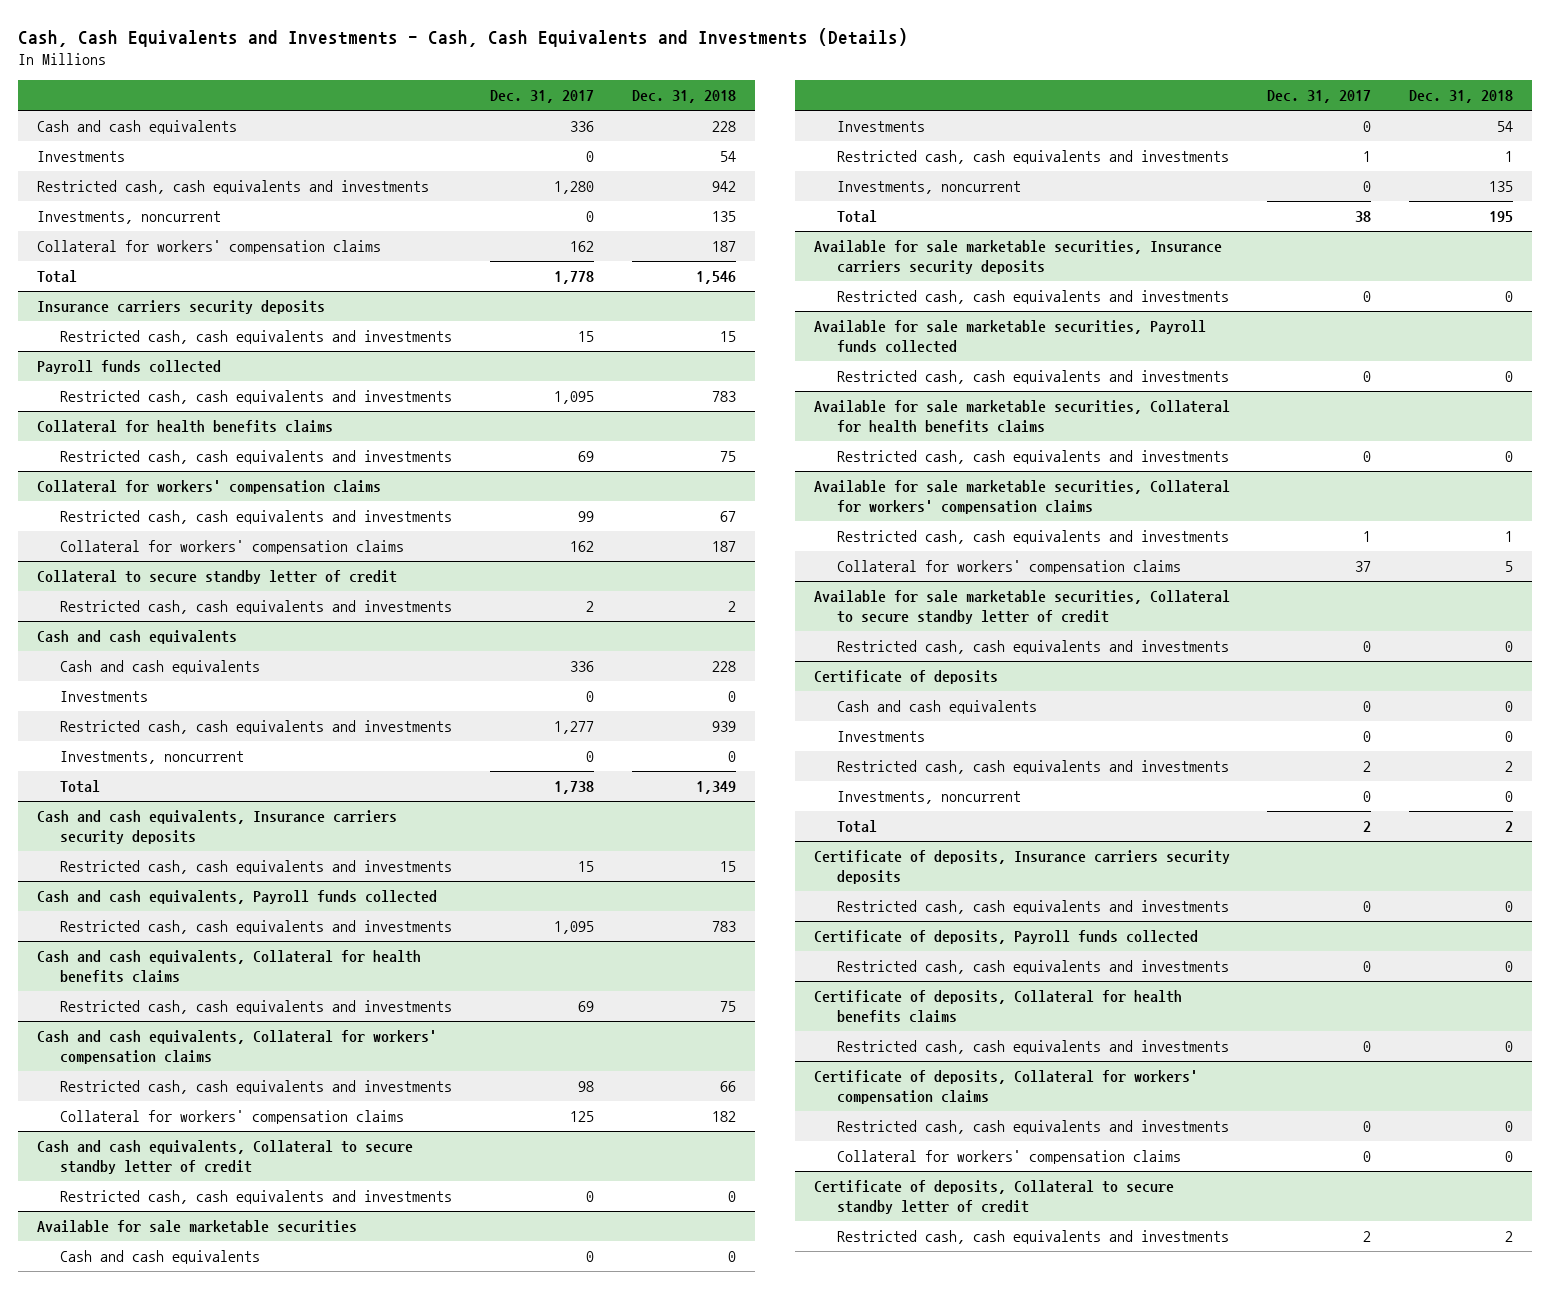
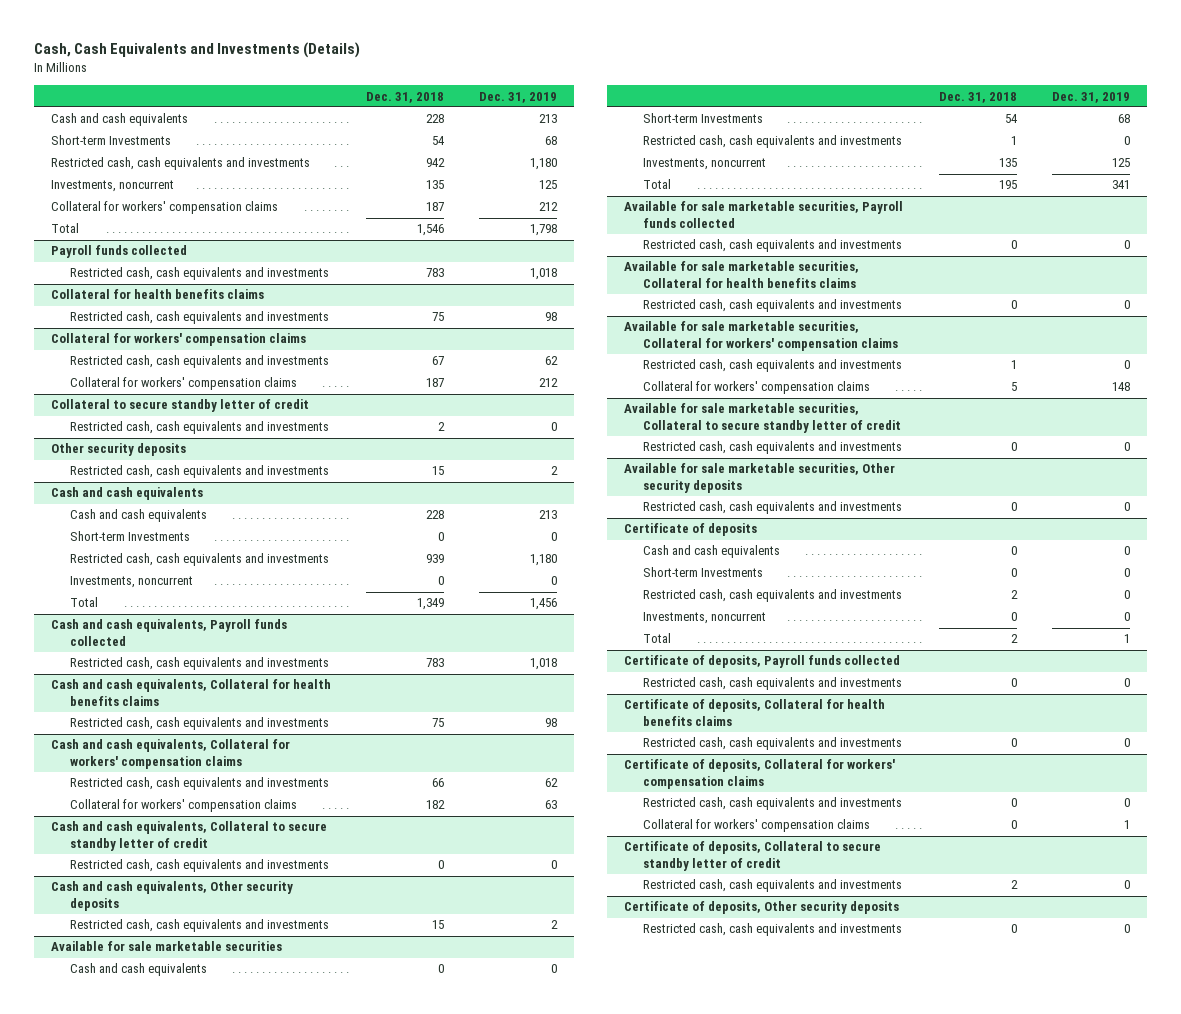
[17,27,908,47] Cash, Cash Equivalents and Investments - Cash, Cash Equivalents and Investments (Details) -> [34,42,361,59] Cash, Cash Equivalents and Investments (Details)
[490,90,595,104] Dec. 31, 2017 -> none
none -> [478,91,557,103] Dec. 31, 2019
[36,151,125,163] Investments -> none
none -> [51,135,172,146] Short-term Investments
[36,300,325,315] Insurance carriers security deposits -> none
[59,330,452,345] Restricted cash, cash equivalents and investments -> none
none -> [51,443,187,457] Other security deposits
none -> [70,465,330,479] Restricted cash, cash equivalents and investments
[59,691,148,703] Investments -> none
none -> [70,531,191,542] Short-term Investments
[36,810,397,845] Cash and cash equivalents, Insurance carriers security deposits -> none
[59,860,452,875] Restricted cash, cash equivalents and investments -> none
none -> [51,881,294,911] Cash and cash equivalents, Other security deposits
none -> [70,919,330,933] Restricted cash, cash equivalents and investments
[836,121,925,133] Investments -> none
none -> [643,113,764,124] Short-term Investments
[813,240,1222,275] Available for sale marketable securities, Insurance carriers security deposits -> none
[836,290,1229,305] Restricted cash, cash equivalents and investments -> none
none -> [624,463,896,493] Available for sale marketable securities, Other security deposits
none -> [643,501,903,515] Restricted cash, cash equivalents and investments
[836,731,925,743] Investments -> none
none -> [643,567,764,578] Short-term Investments
[813,850,1230,885] Certificate of deposits, Insurance carriers security deposits -> none
[836,900,1229,915] Restricted cash, cash equivalents and investments -> none
none -> [624,901,900,915] Certificate of deposits, Other security deposits
none -> [643,923,903,937] Restricted cash, cash equivalents and investments

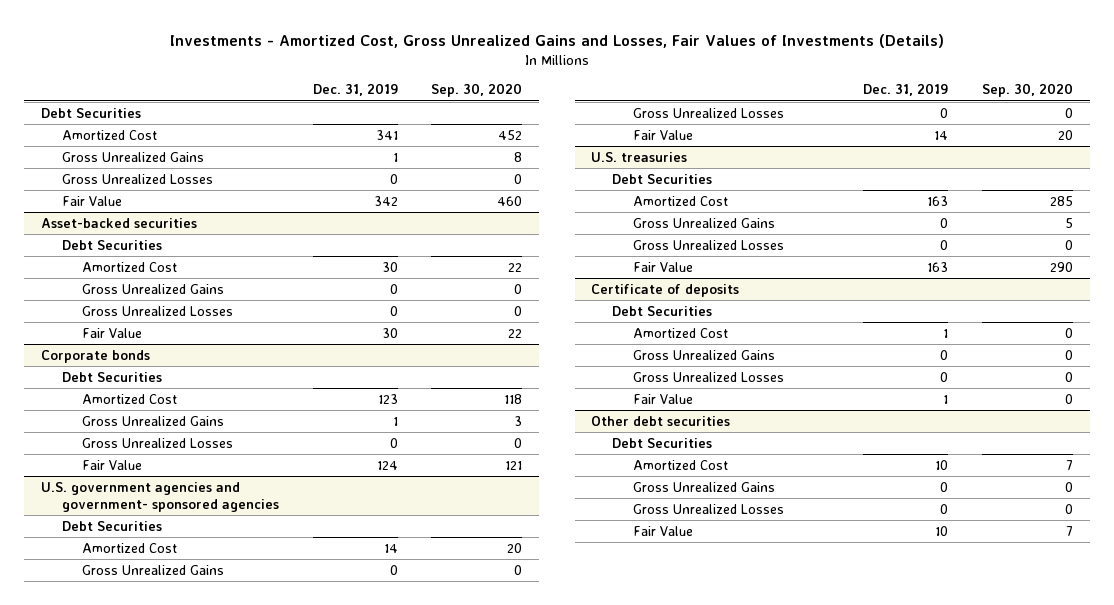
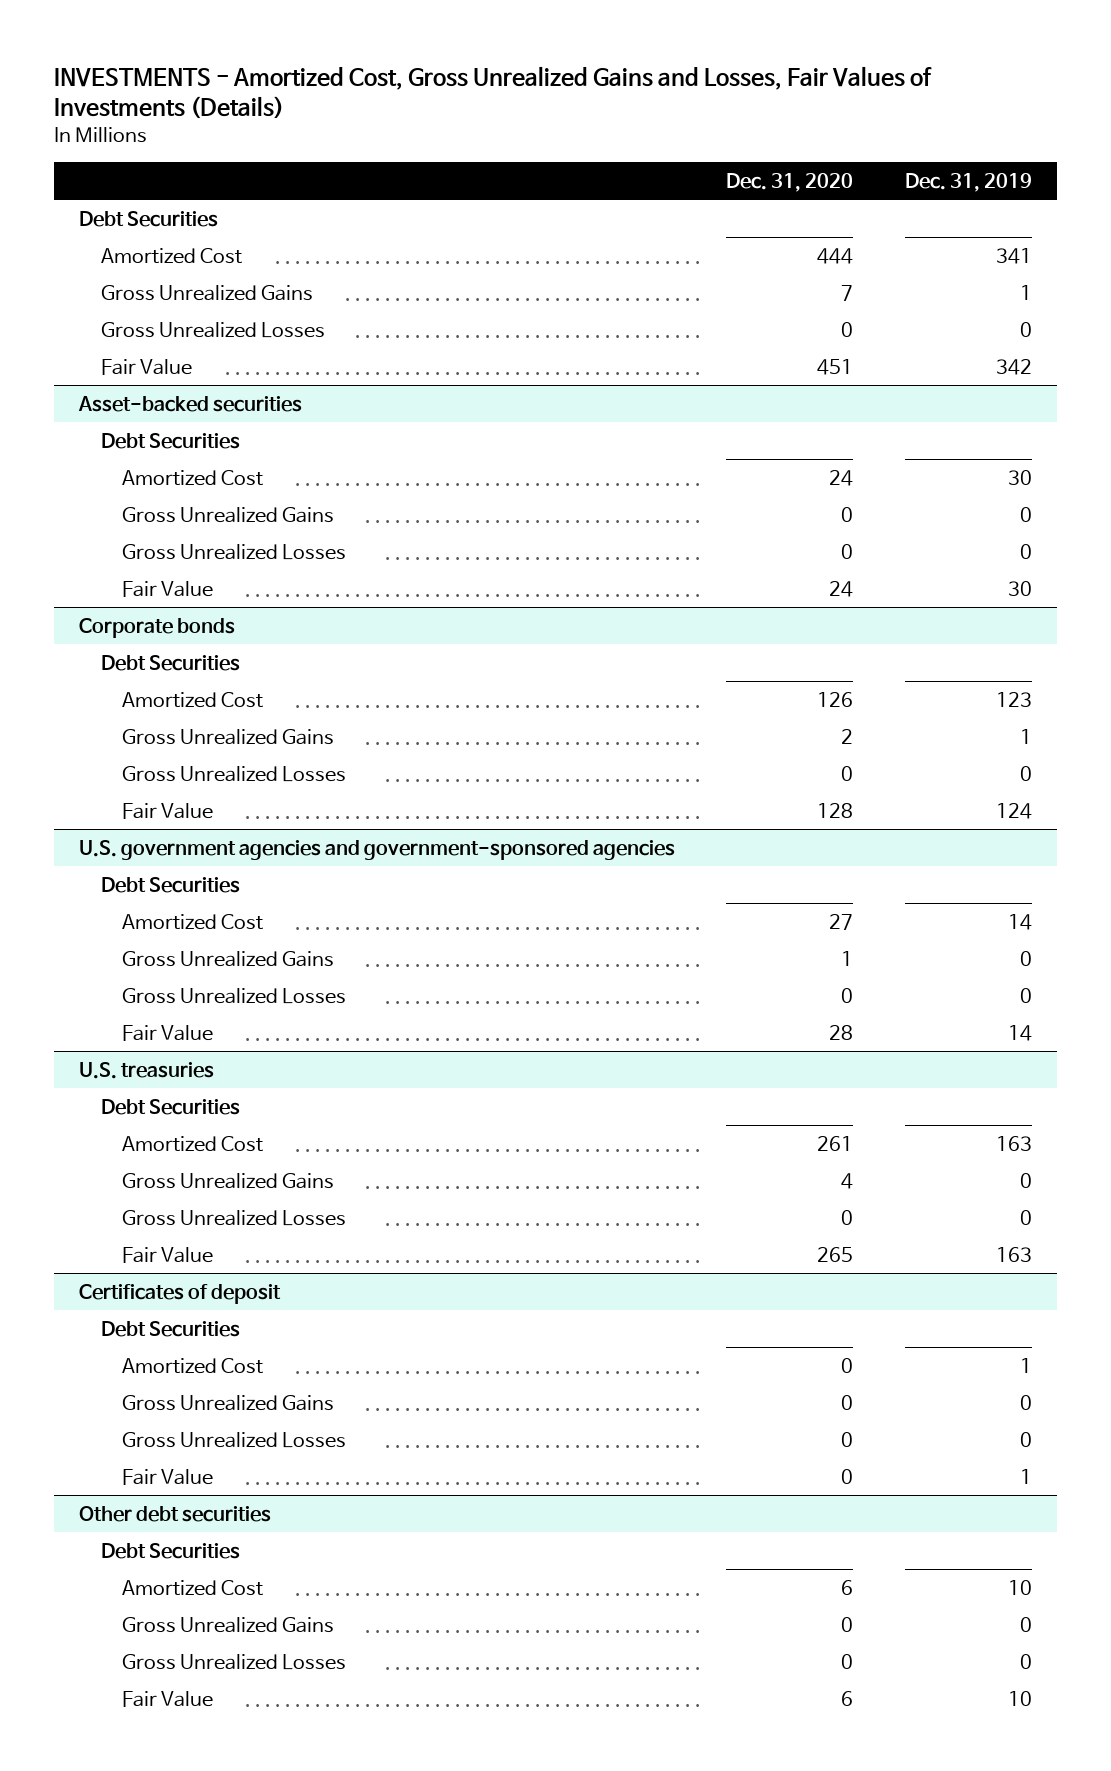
[169,33,944,48] Investments - Amortized Cost, Gross Unrealized Gains and Losses, Fair Values of Investments (Details) -> [53,65,932,120] INVESTMENTS - Amortized Cost, Gross Unrealized Gains and Losses, Fair Values of Investments (Details)
[431,83,523,98] Sep. 30, 2020 -> none
none -> [726,172,854,192] Dec. 31, 2020
[40,481,279,512] U.S. government agencies and government- sponsored agencies -> [79,839,676,860] U.S. government agencies and government-sponsored agencies
[591,283,740,297] Certificate of deposits -> [79,1283,282,1304] Certificates of deposit

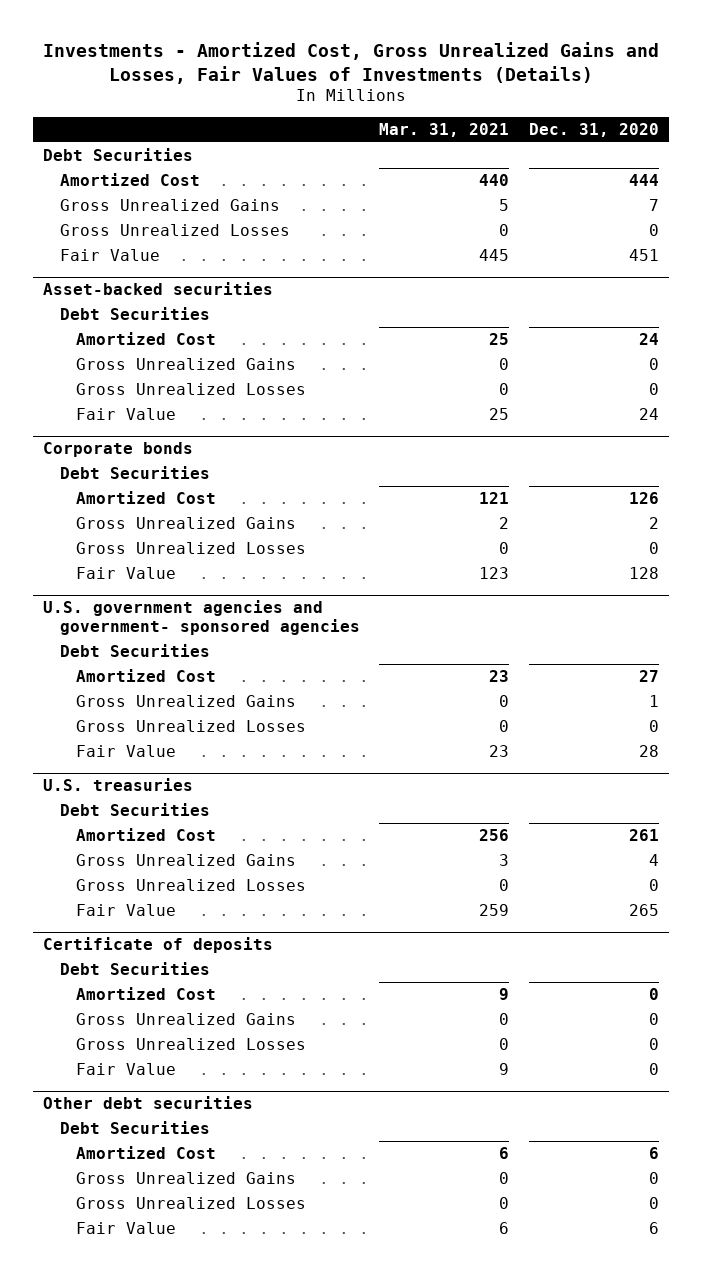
[53,65,932,120] INVESTMENTS - Amortized Cost, Gross Unrealized Gains and Losses, Fair Values of Investments (Details) -> [42,41,659,84] Investments - Amortized Cost, Gross Unrealized Gains and Losses, Fair Values of Investments (Details)
[904,172,1032,192] Dec. 31, 2019 -> none
none -> [379,122,510,137] Mar. 31, 2021
[79,839,676,860] U.S. government agencies and government-sponsored agencies -> [42,600,360,635] U.S. government agencies and government- sponsored agencies
[79,1283,282,1304] Certificates of deposit -> [42,937,273,954] Certificate of deposits

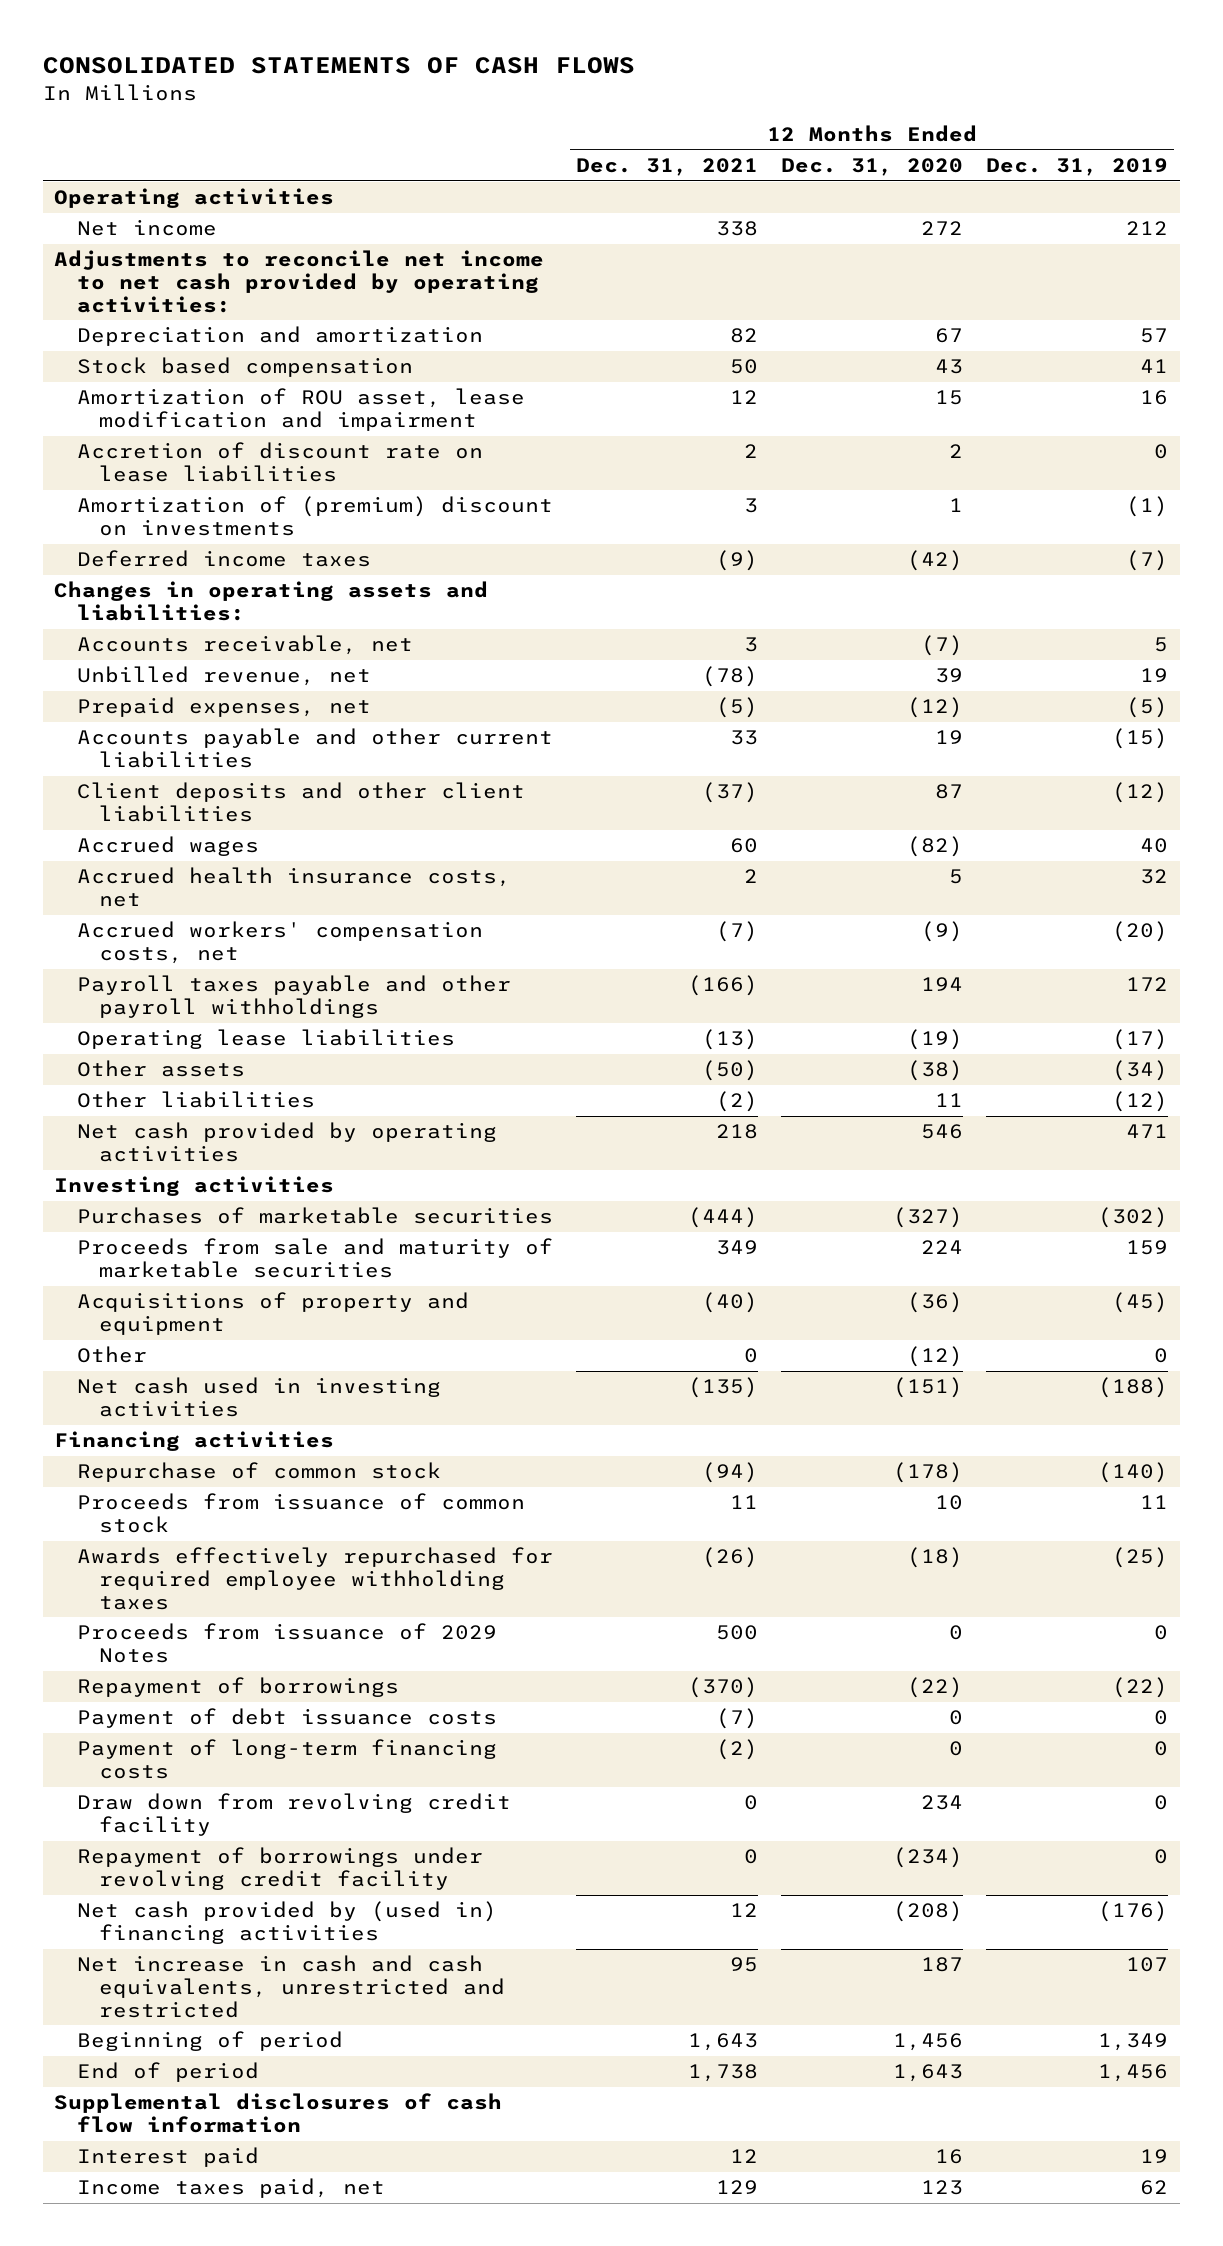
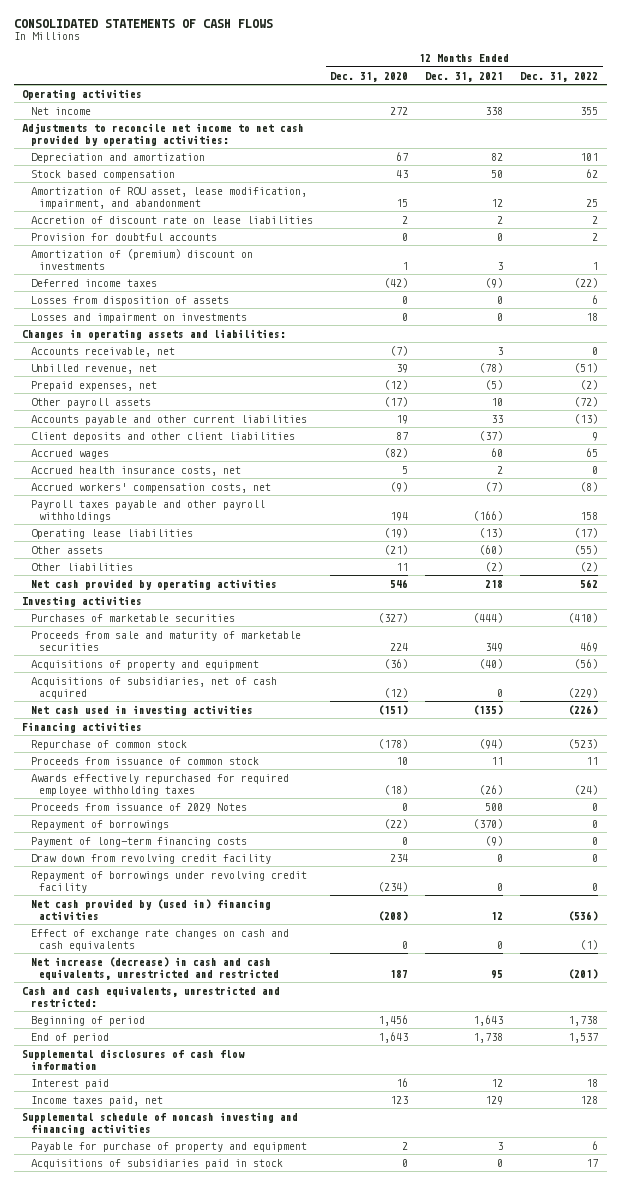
[986,158,1169,177] Dec. 31, 2019 -> none
none -> [520,71,599,82] Dec. 31, 2022
[76,388,525,432] Amortization of ROU asset, lease modification and impairment -> [30,186,307,209] Amortization of ROU asset, lease modification, impairment, and abandonment
none -> [30,232,217,241] Provision for doubtful accounts
none -> [30,295,229,306] Losses from disposition of assets
none -> [30,312,247,323] Losses and impairment on investments
none -> [30,397,151,408] Other payroll assets
[701,1060,758,1082] (50) -> [479,544,504,555] (60)
[907,1060,964,1082] (38) -> [383,544,408,555] (21)
[76,1346,147,1364] Other -> none
none -> [30,676,277,699] Acquisitions of subsidiaries, net of cash acquired
[76,1708,497,1729] Payment of debt issuance costs -> none
[715,1739,758,1761] (2) -> [485,835,504,846] (9)
none -> [30,928,289,951] Effect of exchange rate changes on cash and cash equivalents
[76,1955,506,2018] Net increase in cash and cash equivalents, unrestricted and restricted -> [30,956,280,980] Net increase (decrease) in cash and cash equivalents, unrestricted and restricted
none -> [22,985,281,1007] Cash and cash equivalents, unrestricted and restricted:
none -> [22,1111,299,1135] Supplemental schedule of noncash investing and financing activities
none -> [30,1141,307,1152] Payable for purchase of property and equipment
none -> [30,1158,283,1169] Acquisitions of subsidiaries paid in stock

